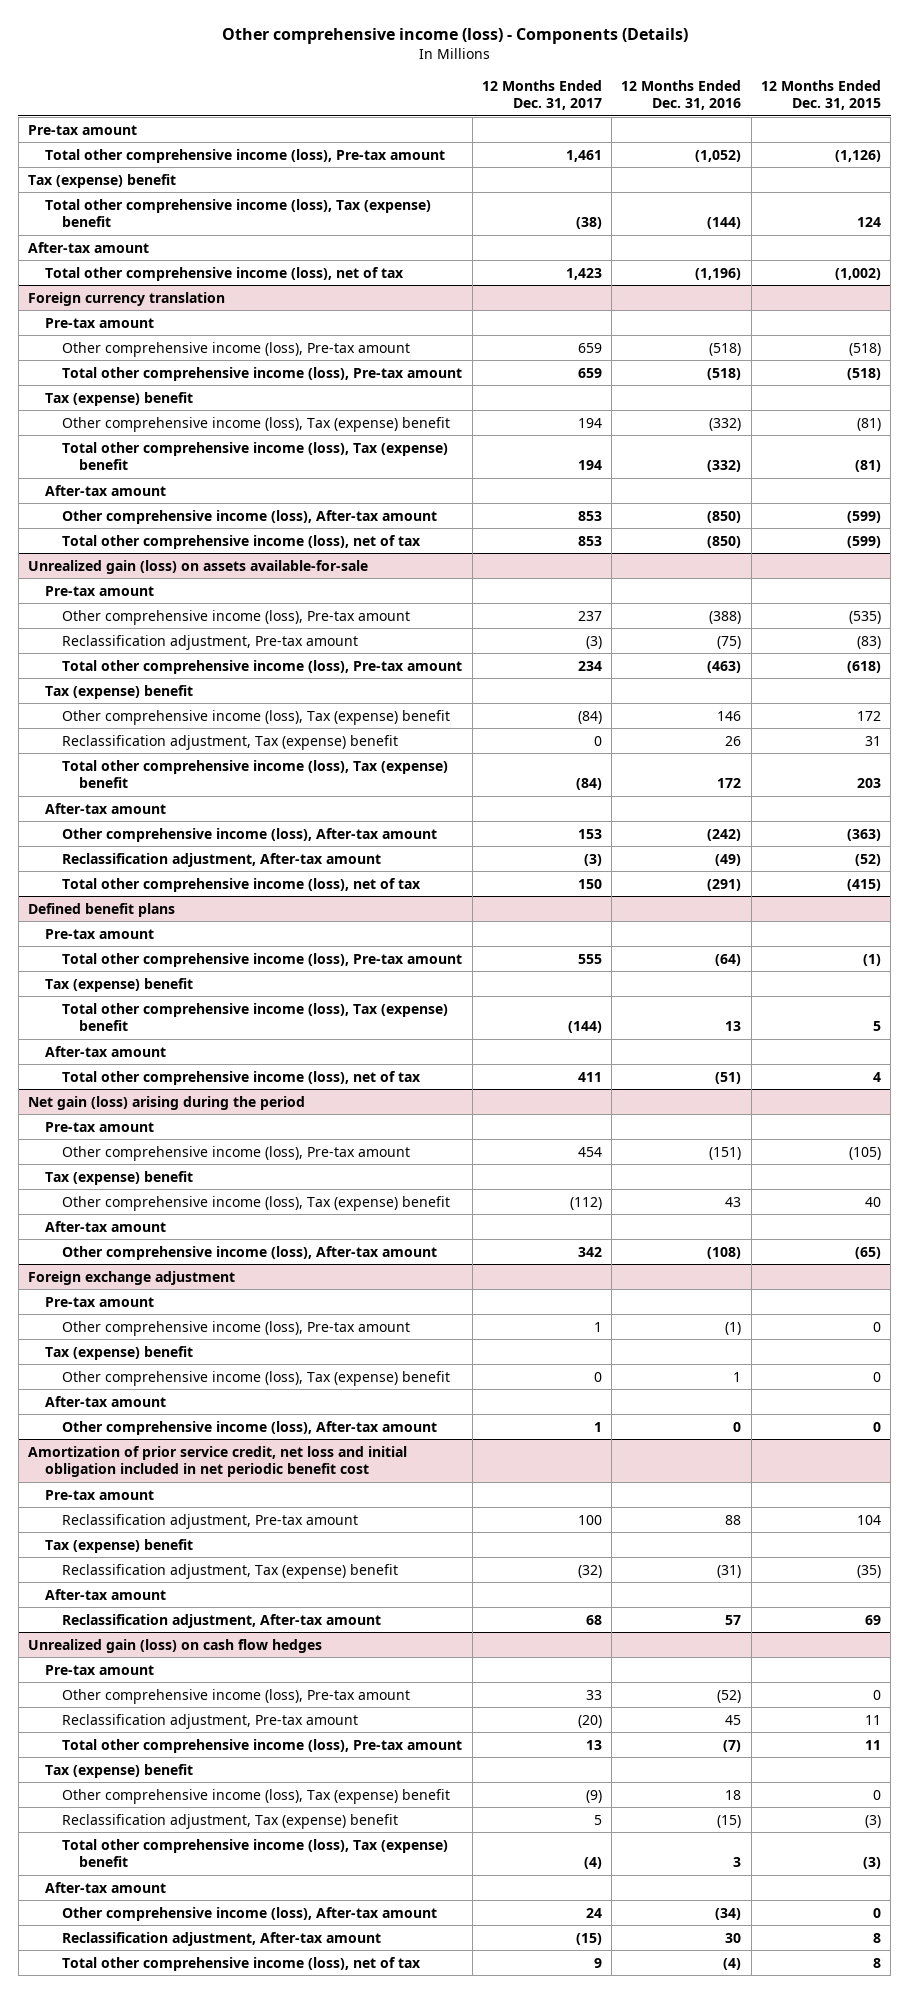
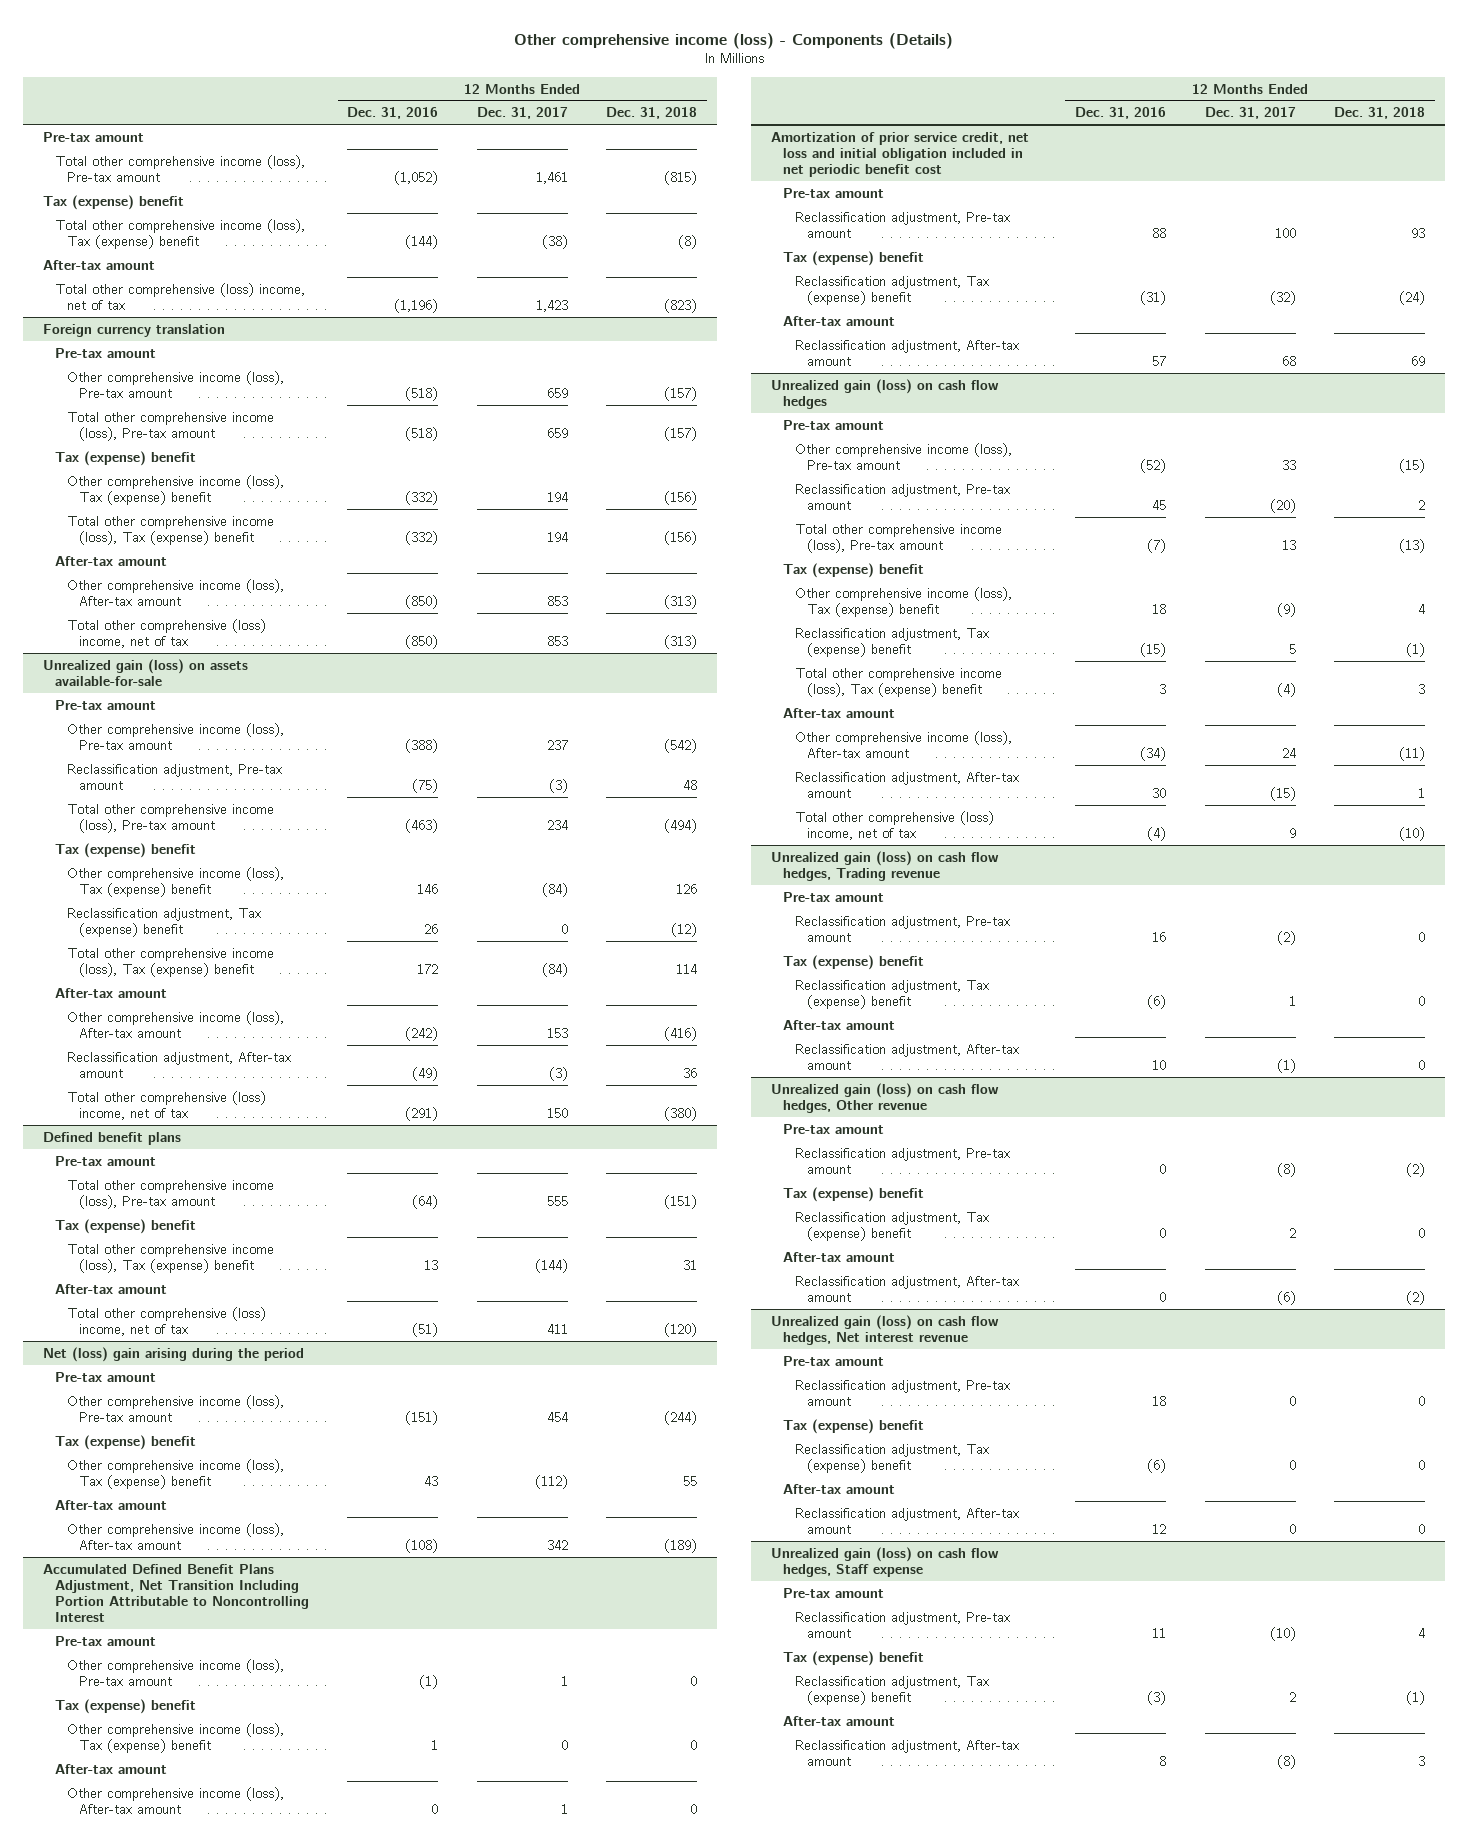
[761,79,882,111] 12 Months Ended Dec. 31, 2015 -> none
none -> [606,107,698,120] Dec. 31, 2018
[45,266,405,281] Total other comprehensive income (loss), net of tax -> [54,282,305,310] Total other comprehensive (loss) income, net of tax
[62,534,422,549] Total other comprehensive income (loss), net of tax -> [66,618,266,648] Total other comprehensive (loss) income, net of tax
[62,877,422,892] Total other comprehensive income (loss), net of tax -> [66,1090,266,1120] Total other comprehensive (loss) income, net of tax
[62,1070,422,1085] Total other comprehensive income (loss), net of tax -> [66,1306,266,1336] Total other comprehensive (loss) income, net of tax
[27,1095,305,1110] Net gain (loss) arising during the period -> [42,1346,304,1362] Net (loss) gain arising during the period
[27,1270,235,1285] Foreign exchange adjustment -> [42,1563,309,1622] Accumulated Defined Benefit Plans Adjustment, Net Transition Including Portion Attributable to Noncontrolling Interest
[62,1956,422,1971] Total other comprehensive income (loss), net of tax -> [794,810,994,840] Total other comprehensive (loss) income, net of tax
none -> [770,850,999,881] Unrealized gain (loss) on cash flow hedges, Trading revenue
none -> [782,891,884,902] Pre-tax amount
none -> [794,915,1010,942] Reclassification adjustment, Pre-tax amount
none -> [782,954,924,970] Tax (expense) benefit
none -> [794,979,989,1009] Reclassification adjustment, Tax (expense) benefit
none -> [782,1019,895,1030] After-tax amount
none -> [794,1043,1019,1070] Reclassification adjustment, After-tax amount
none -> [770,1082,999,1113] Unrealized gain (loss) on cash flow hedges, Other revenue
none -> [782,1123,884,1134] Pre-tax amount
none -> [794,1147,1010,1174] Reclassification adjustment, Pre-tax amount
none -> [782,1186,924,1202] Tax (expense) benefit
none -> [794,1211,989,1241] Reclassification adjustment, Tax (expense) benefit
none -> [782,1251,895,1262] After-tax amount
none -> [794,1275,1019,1302] Reclassification adjustment, After-tax amount
none -> [770,1314,999,1345] Unrealized gain (loss) on cash flow hedges, Net interest revenue
none -> [782,1355,884,1366] Pre-tax amount
none -> [794,1379,1010,1406] Reclassification adjustment, Pre-tax amount
none -> [782,1418,924,1434] Tax (expense) benefit
none -> [794,1443,989,1473] Reclassification adjustment, Tax (expense) benefit
none -> [782,1483,895,1494] After-tax amount
none -> [794,1507,1019,1534] Reclassification adjustment, After-tax amount
none -> [770,1546,999,1577] Unrealized gain (loss) on cash flow hedges, Staff expense
none -> [782,1587,884,1598] Pre-tax amount
none -> [794,1611,1010,1638] Reclassification adjustment, Pre-tax amount
none -> [782,1650,924,1666] Tax (expense) benefit
none -> [794,1675,989,1705] Reclassification adjustment, Tax (expense) benefit
none -> [782,1715,895,1726] After-tax amount
none -> [794,1739,1019,1766] Reclassification adjustment, After-tax amount

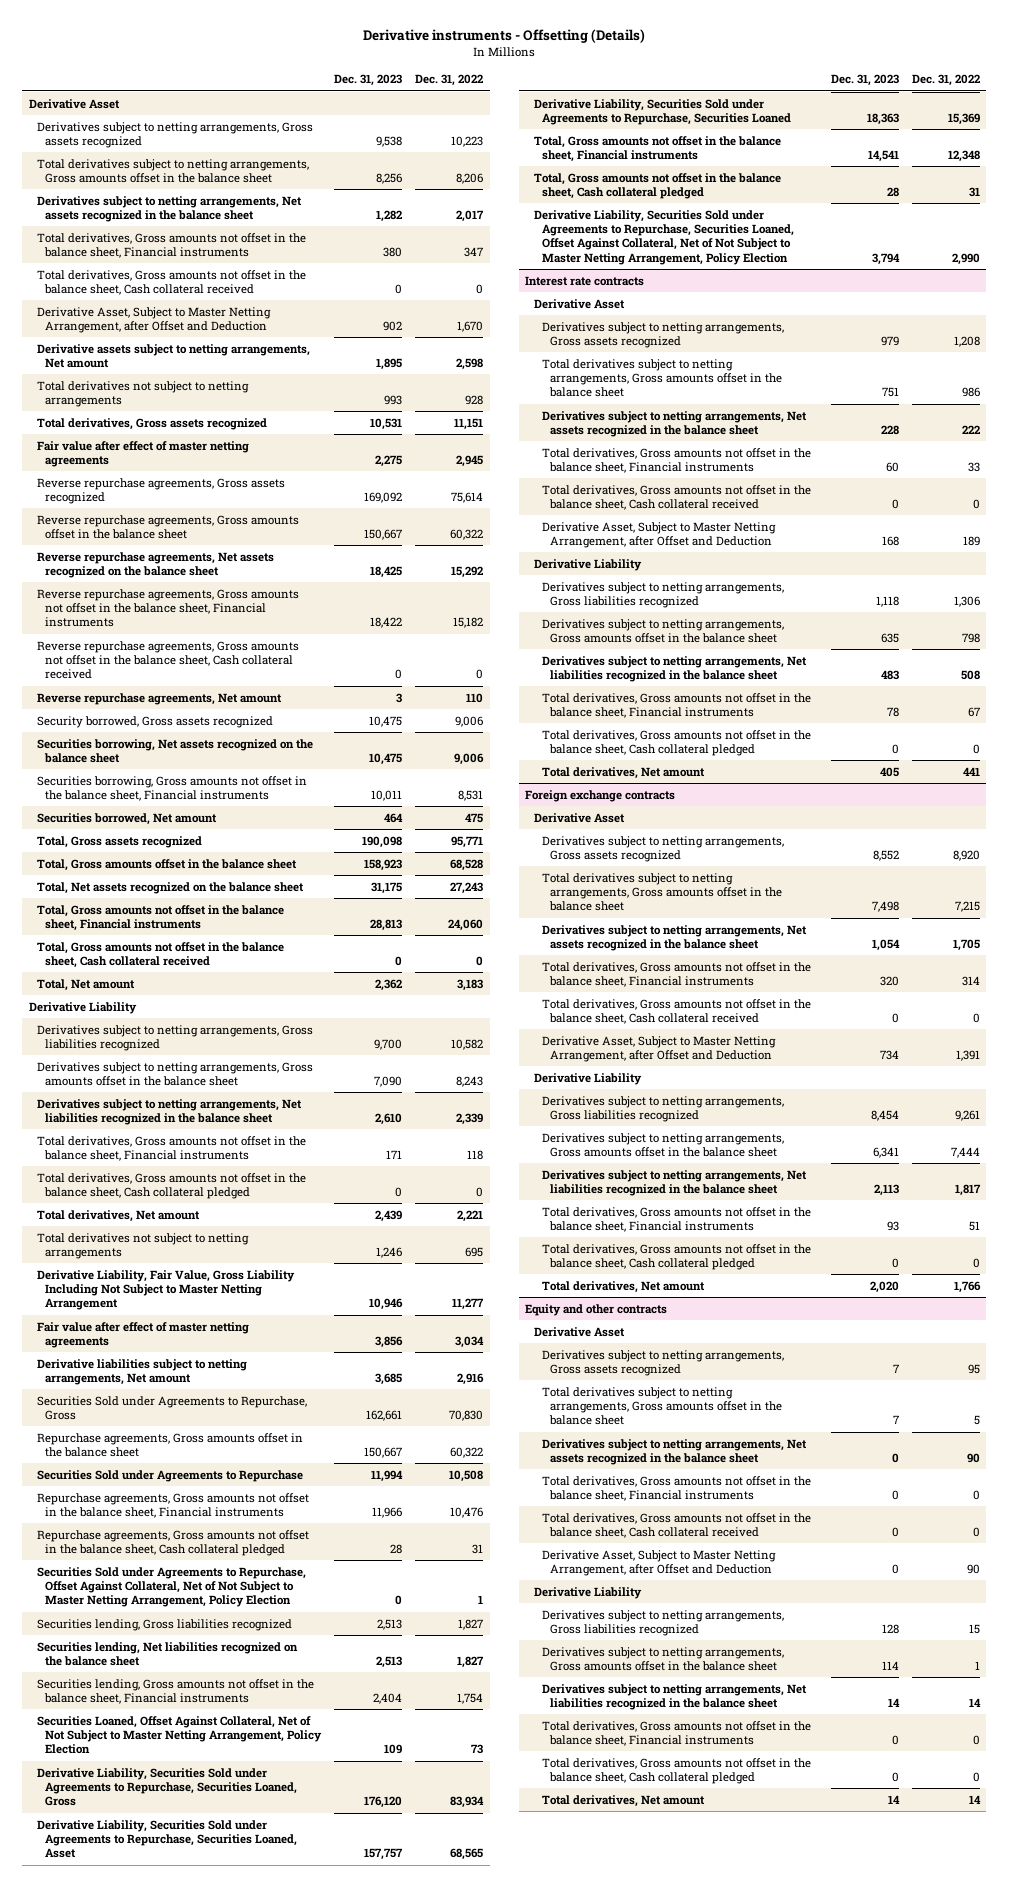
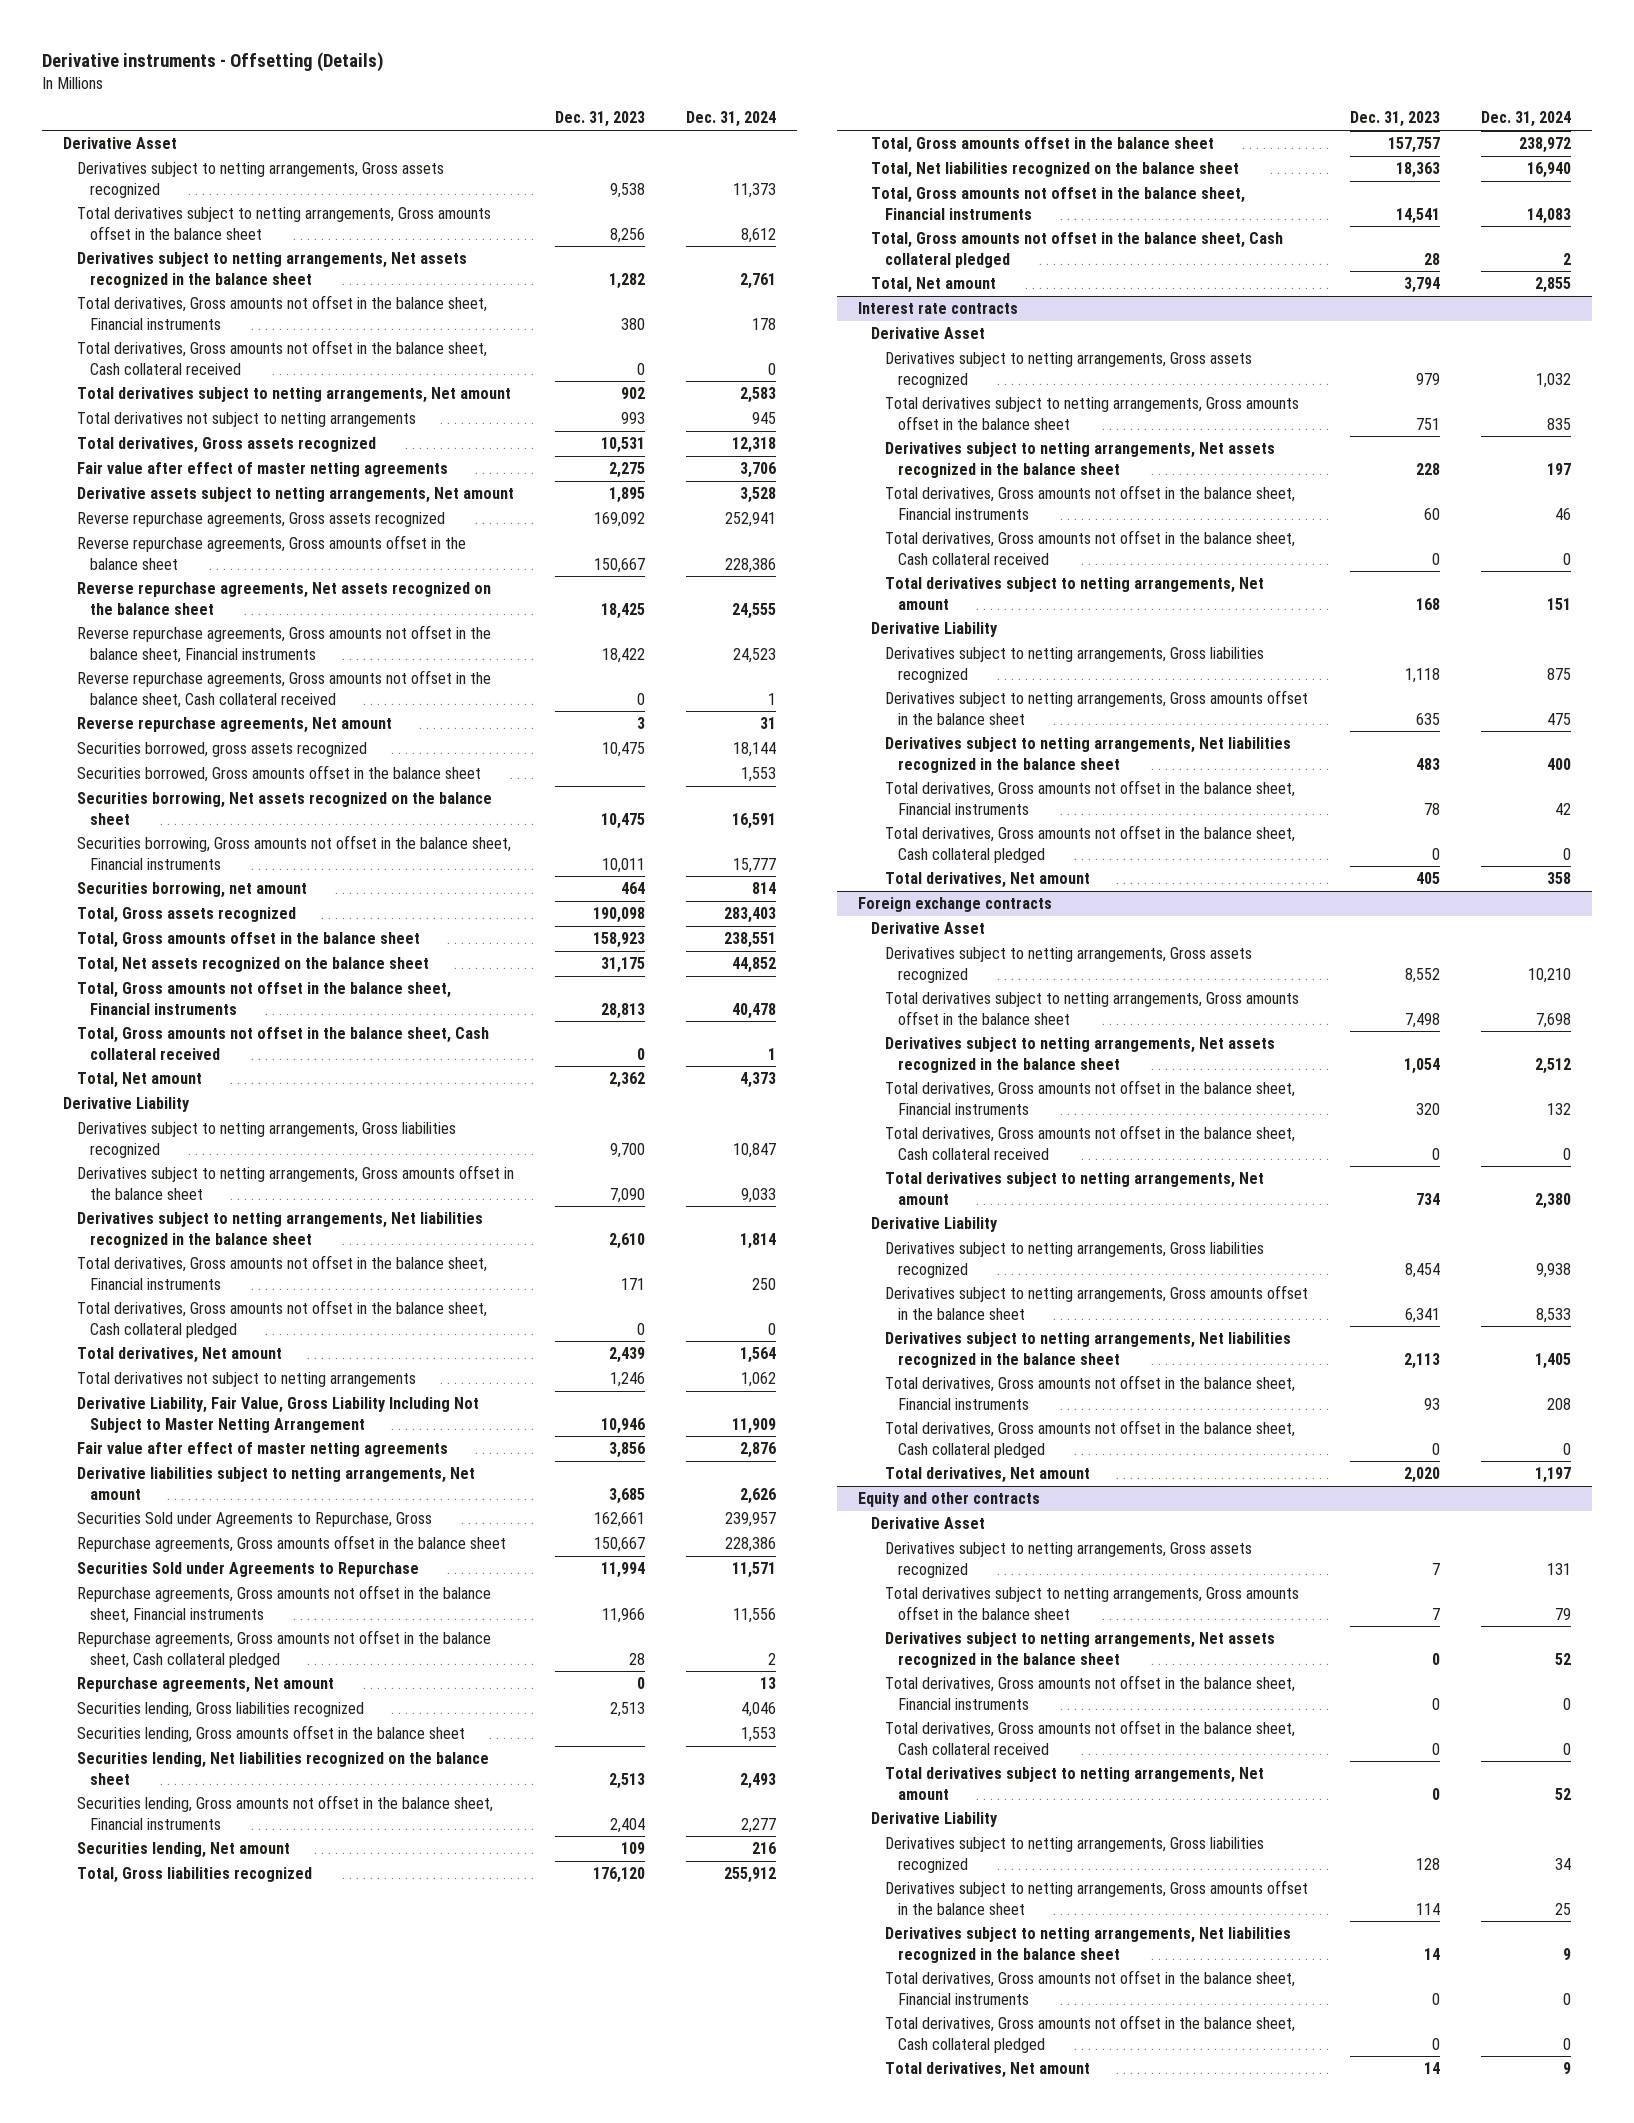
[415,74,484,87] Dec. 31, 2022 -> none
none -> [686,111,777,128] Dec. 31, 2024
[37,306,272,334] Derivative Asset, Subject to Master Netting Arrangement, after Offset and Deduction -> [76,387,511,404] Total derivatives subject to netting arrangements, Net amount
[37,343,311,369] Derivative assets subject to netting arrangements, Net amount -> [76,487,514,504] Derivative assets subject to netting arrangements, Net amount
[37,715,274,728] Security borrowed, Gross assets recognized -> [76,742,367,758] Securities borrowed, gross assets recognized
none -> [76,765,481,783] Securities borrowed, Gross amounts offset in the balance sheet
[37,812,218,825] Securities borrowed, Net amount -> [76,882,307,899] Securities borrowing, net amount
[37,1566,307,1608] Securities Sold under Agreements to Repurchase, Offset Against Collateral, Net of Not Subject to Master Netting Arrangement, Policy Election -> [76,1677,334,1694] Repurchase agreements, Net amount
none -> [76,1725,465,1743] Securities lending, Gross amounts offset in the balance sheet
[37,1715,323,1755] Securities Loaned, Offset Against Collateral, Net of Not Subject to Master Netting Arrangement, Policy Election -> [76,1842,290,1859] Securities lending, Net amount
[37,1767,298,1807] Derivative Liability, Securities Sold under Agreements to Repurchase, Securities Loaned, Gross -> [76,1867,312,1884] Total, Gross liabilities recognized
[37,1819,298,1859] Derivative Liability, Securities Sold under Agreements to Repurchase, Securities Loaned, Asset -> [871,137,1215,154] Total, Gross amounts offset in the balance sheet
[533,98,791,126] Derivative Liability, Securities Sold under Agreements to Repurchase, Securities Loaned -> [871,162,1240,179] Total, Net liabilities recognized on the balance sheet
[533,209,794,265] Derivative Liability, Securities Sold under Agreements to Repurchase, Securities Loaned, Offset Against Collateral, Net of Not Subject to Master Netting Arrangement, Policy Election -> [871,277,997,294] Total, Net amount
[541,521,776,549] Derivative Asset, Subject to Master Netting Arrangement, after Offset and Deduction -> [884,577,1264,610] Total derivatives subject to netting arrangements, Net amount
[541,1035,776,1063] Derivative Asset, Subject to Master Netting Arrangement, after Offset and Deduction -> [884,1172,1264,1205] Total derivatives subject to netting arrangements, Net amount
[541,1549,776,1577] Derivative Asset, Subject to Master Netting Arrangement, after Offset and Deduction -> [884,1767,1264,1800] Total derivatives subject to netting arrangements, Net amount

